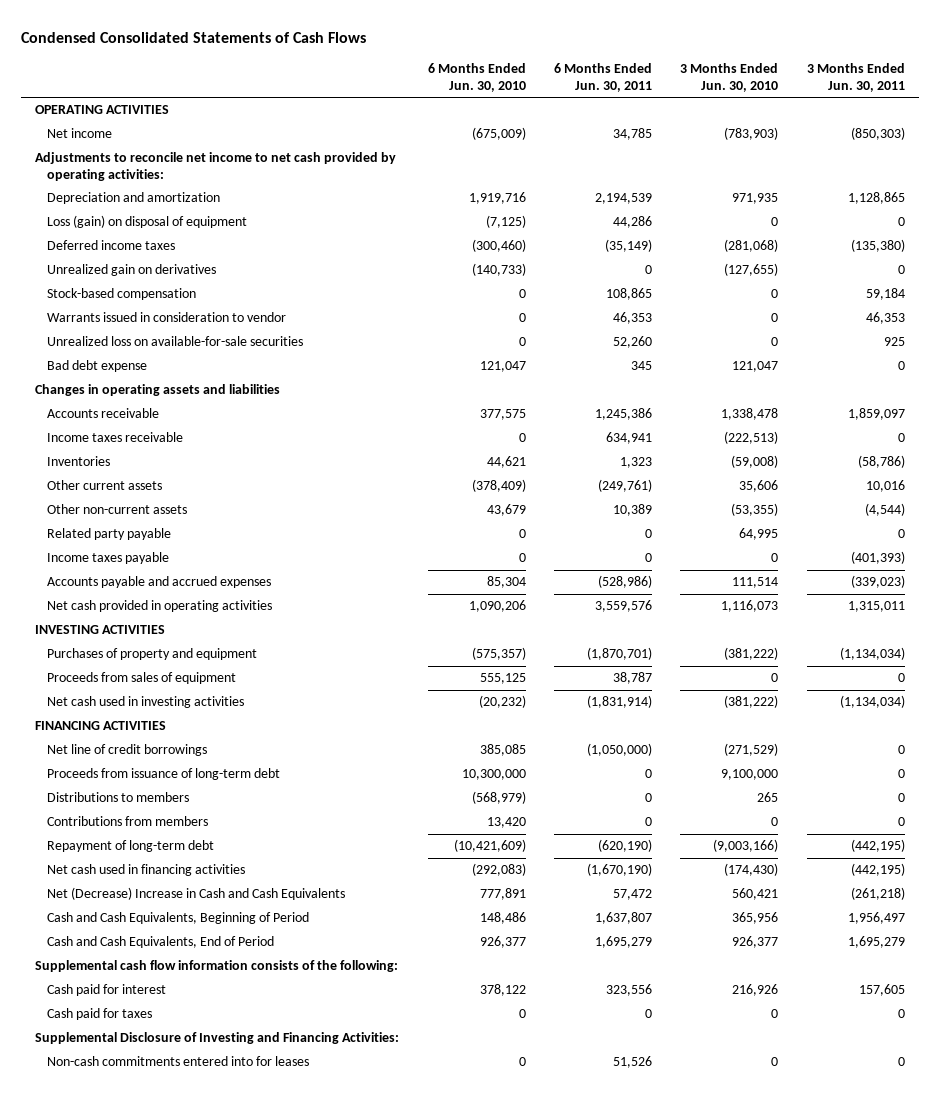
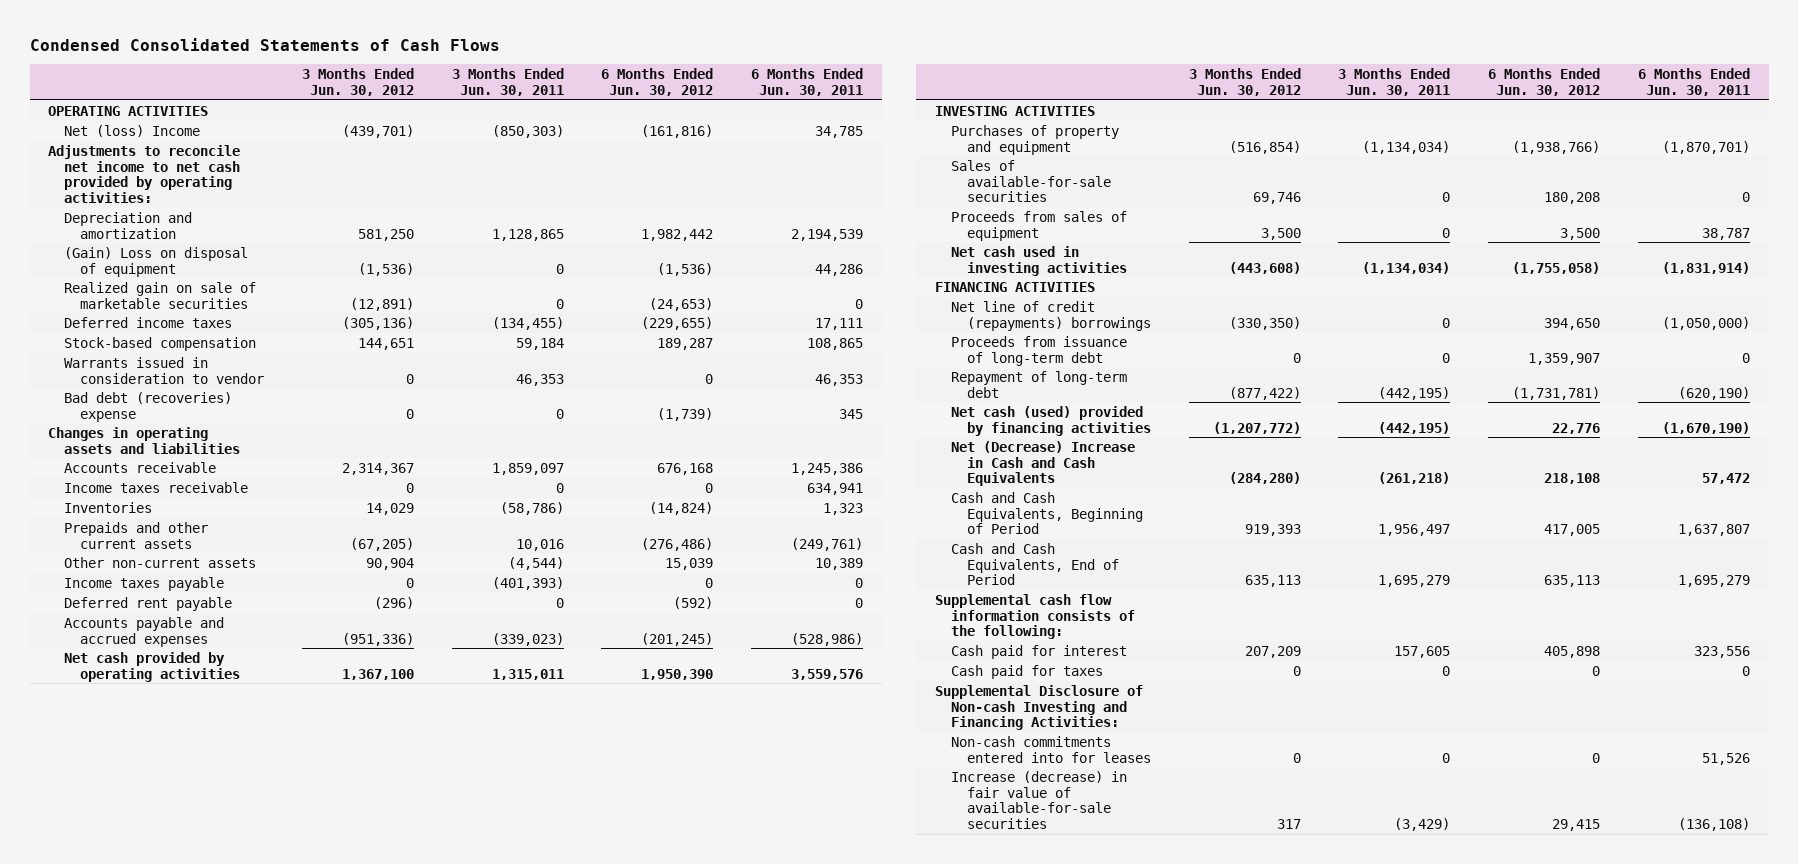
[427,63,526,92] 6 Months Ended Jun. 30, 2010 -> none
[680,63,779,92] 3 Months Ended Jun. 30, 2010 -> none
none -> [302,67,415,96] 3 Months Ended Jun. 30, 2012
none -> [601,67,714,96] 6 Months Ended Jun. 30, 2012
[46,128,112,139] Net income -> [64,124,201,137] Net (loss) Income
[46,264,216,277] Unrealized gain on derivatives -> none
[46,215,247,229] Loss (gain) on disposal of equipment -> [64,246,249,277] (Gain) Loss on disposal of equipment
none -> [64,281,257,309] Realized gain on sale of marketable securities
[605,239,653,253] (35,149) -> [815,317,864,330] 17,111
[850,239,905,253] (135,380) -> [491,316,564,330] (134,455)
[46,336,303,347] Unrealized loss on available-for-sale securities -> none
[46,360,147,373] Bad debt expense -> [64,391,233,422] Bad debt (recoveries) expense
[46,480,162,491] Other current assets -> [64,521,209,549] Prepaids and other current assets
[46,528,171,541] Related party payable -> none
none -> [64,596,233,611] Deferred rent payable
[46,600,272,613] Net cash provided in operating activities -> [64,651,241,682] Net cash provided by operating activities
none -> [950,159,1111,203] Sales of available-for-sale securities
[46,744,207,757] Net line of credit borrowings -> [950,300,1151,331] Net line of credit (repayments) borrowings
[46,792,189,803] Distributions to members -> none
[46,816,208,827] Contributions from members -> none
[46,864,245,877] Net cash used in financing activities -> [950,405,1151,436] Net cash (used) provided by financing activities
[35,1032,400,1045] Supplemental Disclosure of Investing and Financing Activities: -> [934,684,1143,731] Supplemental Disclosure of Non-cash Investing and Financing Activities:
none -> [950,770,1127,830] Increase (decrease) in fair value of available-for-sale securities

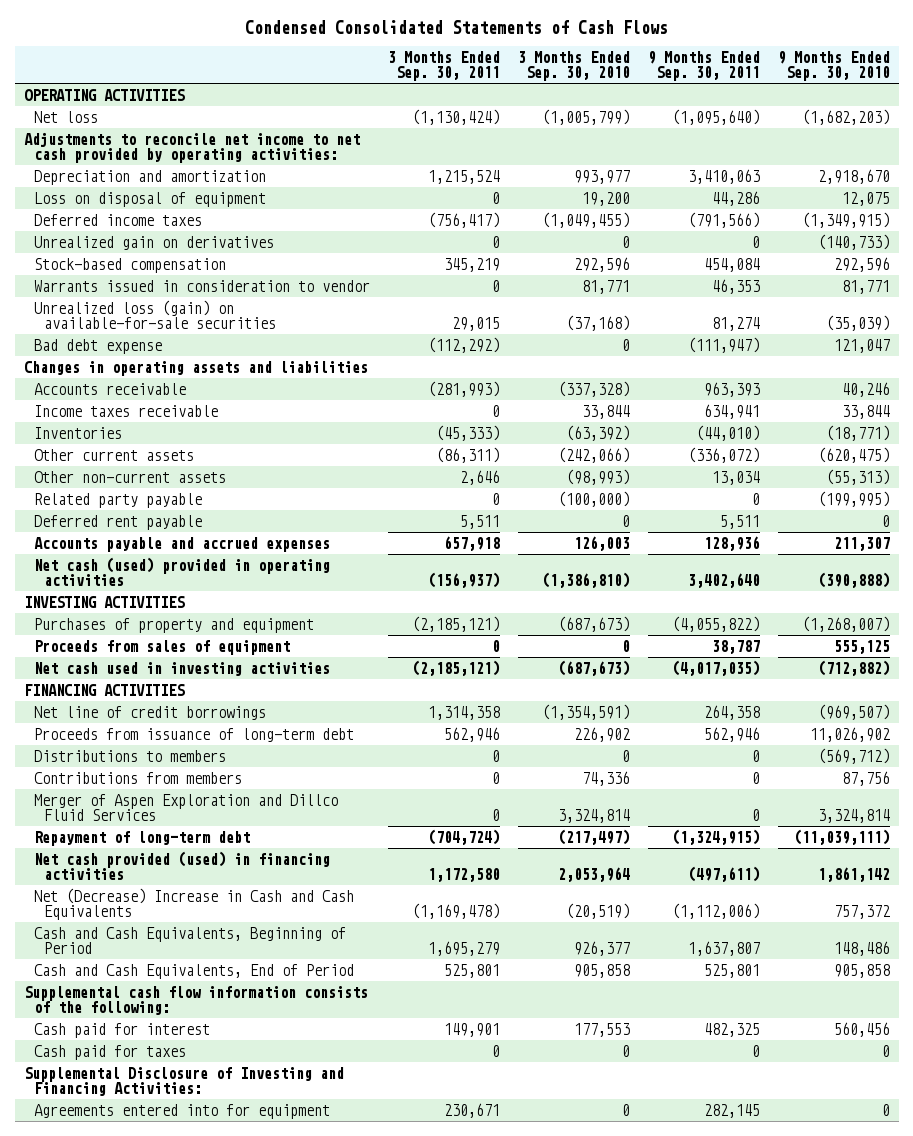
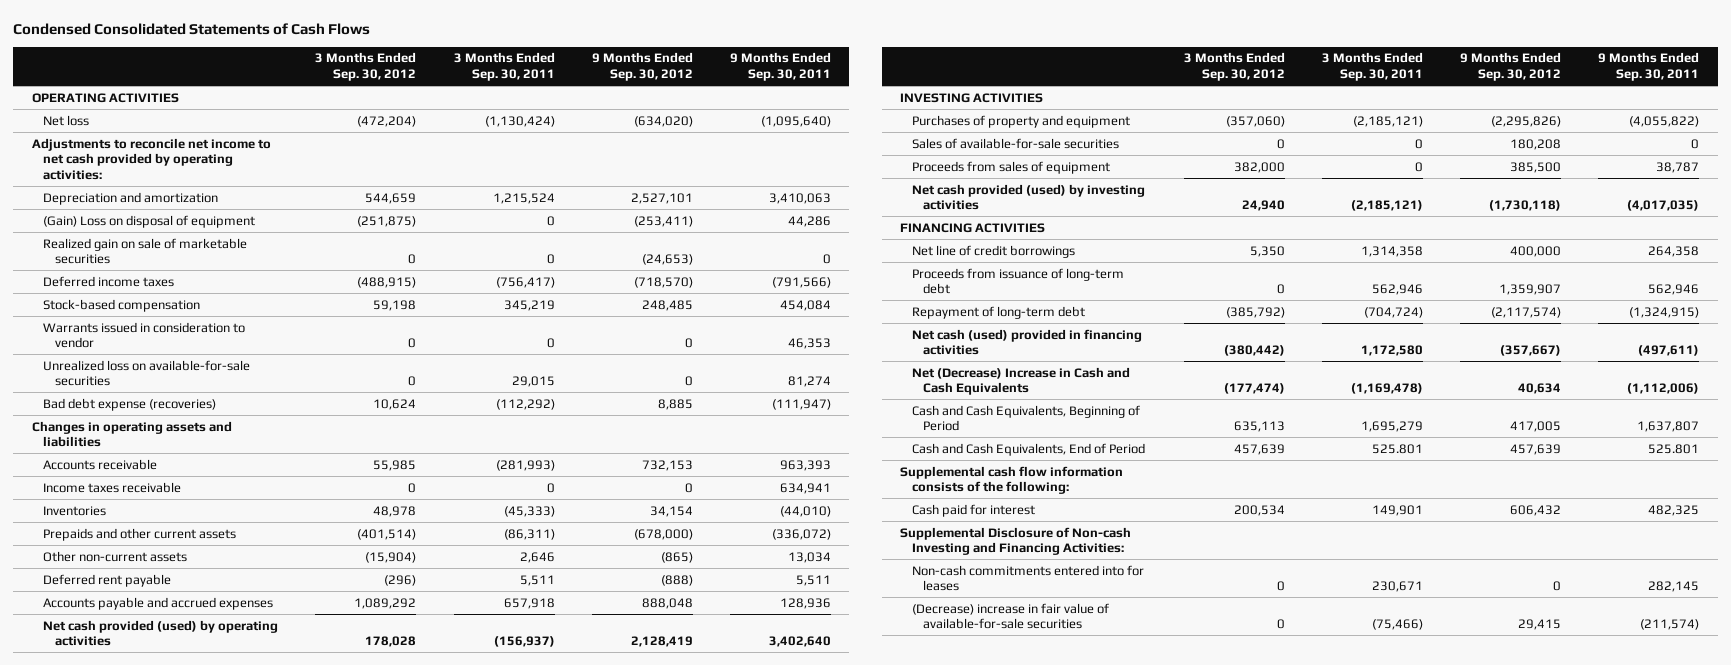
[517,50,630,81] 3 Months Ended Sep. 30, 2010 -> none
[777,50,890,81] 9 Months Ended Sep. 30, 2010 -> none
none -> [315,52,417,81] 3 Months Ended Sep. 30, 2012
none -> [591,52,693,81] 9 Months Ended Sep. 30, 2012
[33,191,266,207] Loss on disposal of equipment -> [43,214,256,228] (Gain) Loss on disposal of equipment
none -> [43,237,248,265] Realized gain on sale of marketable securities
[33,235,274,250] Unrealized gain on derivatives -> none
[33,299,276,329] Unrealized loss (gain) on available-for-sale securities -> [43,359,251,387] Unrealized loss on available-for-sale securities
[33,338,162,354] Bad debt expense -> [43,397,217,411] Bad debt expense (recoveries)
[33,448,194,461] Other current assets -> [43,527,237,541] Prepaids and other current assets
[33,492,202,508] Related party payable -> none
[33,556,330,586] Net cash (used) provided in operating activities -> [43,619,279,647] Net cash provided (used) by operating activities
none -> [911,137,1119,149] Sales of available-for-sale securities
[33,661,330,676] Net cash used in investing activities -> [911,183,1145,211] Net cash provided (used) by investing activities
[33,749,226,762] Distributions to members -> none
[33,771,242,784] Contributions from members -> none
[33,793,338,821] Merger of Aspen Exploration and Dillco Fluid Services -> none
[33,850,330,880] Net cash provided (used) in financing activities -> [911,328,1142,356] Net cash (used) provided in financing activities
[443,963,500,978] 525,801 -> [1372,443,1424,454] 525.801
[703,963,760,978] 525,801 -> [1648,443,1700,454] 525.801
[33,1044,186,1060] Cash paid for taxes -> none
[23,1066,344,1096] Supplemental Disclosure of Investing and Financing Activities: -> [900,526,1132,556] Supplemental Disclosure of Non-cash Investing and Financing Activities:
[33,1103,330,1119] Agreements entered into for equipment -> [911,564,1144,592] Non-cash commitments entered into for leases
none -> [911,602,1109,630] (Decrease) increase in fair value of available-for-sale securities

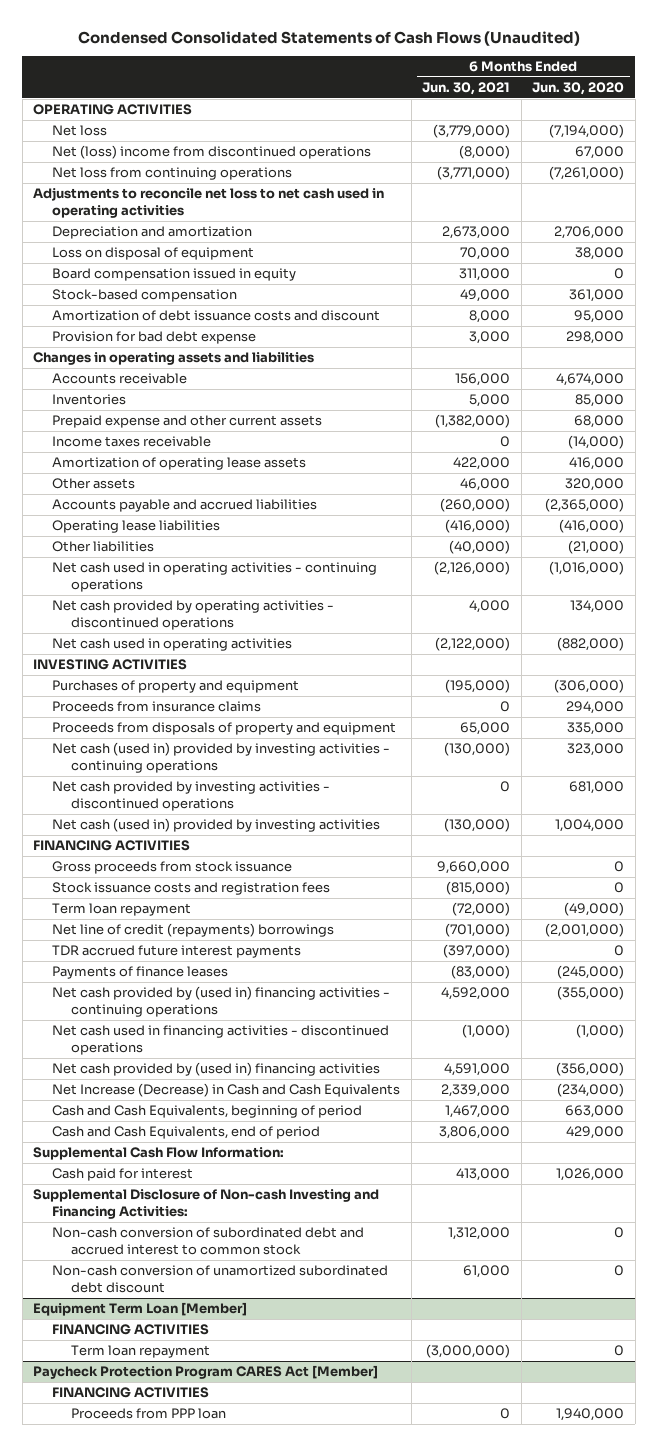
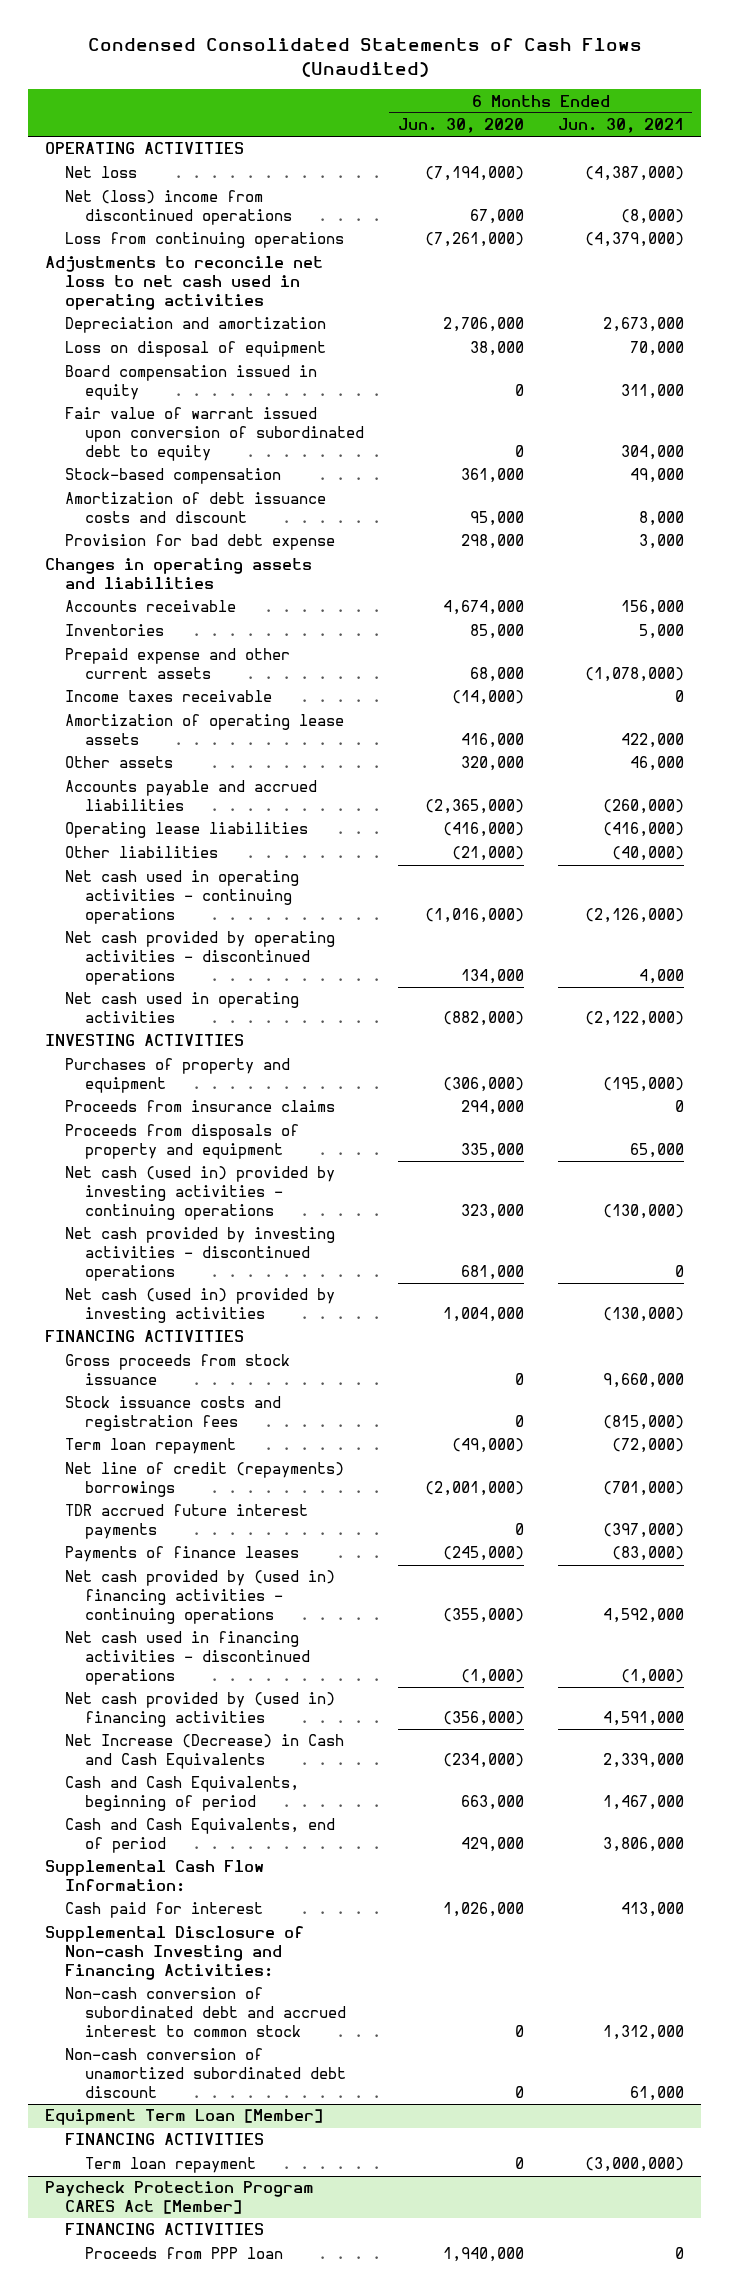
[433,124,511,139] (3,779,000) -> [584,166,684,182] (4,387,000)
[52,167,293,181] Net loss from continuing operations -> [64,232,344,249] Loss from continuing operations
[437,166,511,181] (3,771,000) -> [584,232,684,248] (4,379,000)
none -> [64,407,364,461] Fair value of warrant issued upon conversion of subordinated debt to equity
[435,414,511,429] (1,382,000) -> [584,667,684,683] (1,078,000)

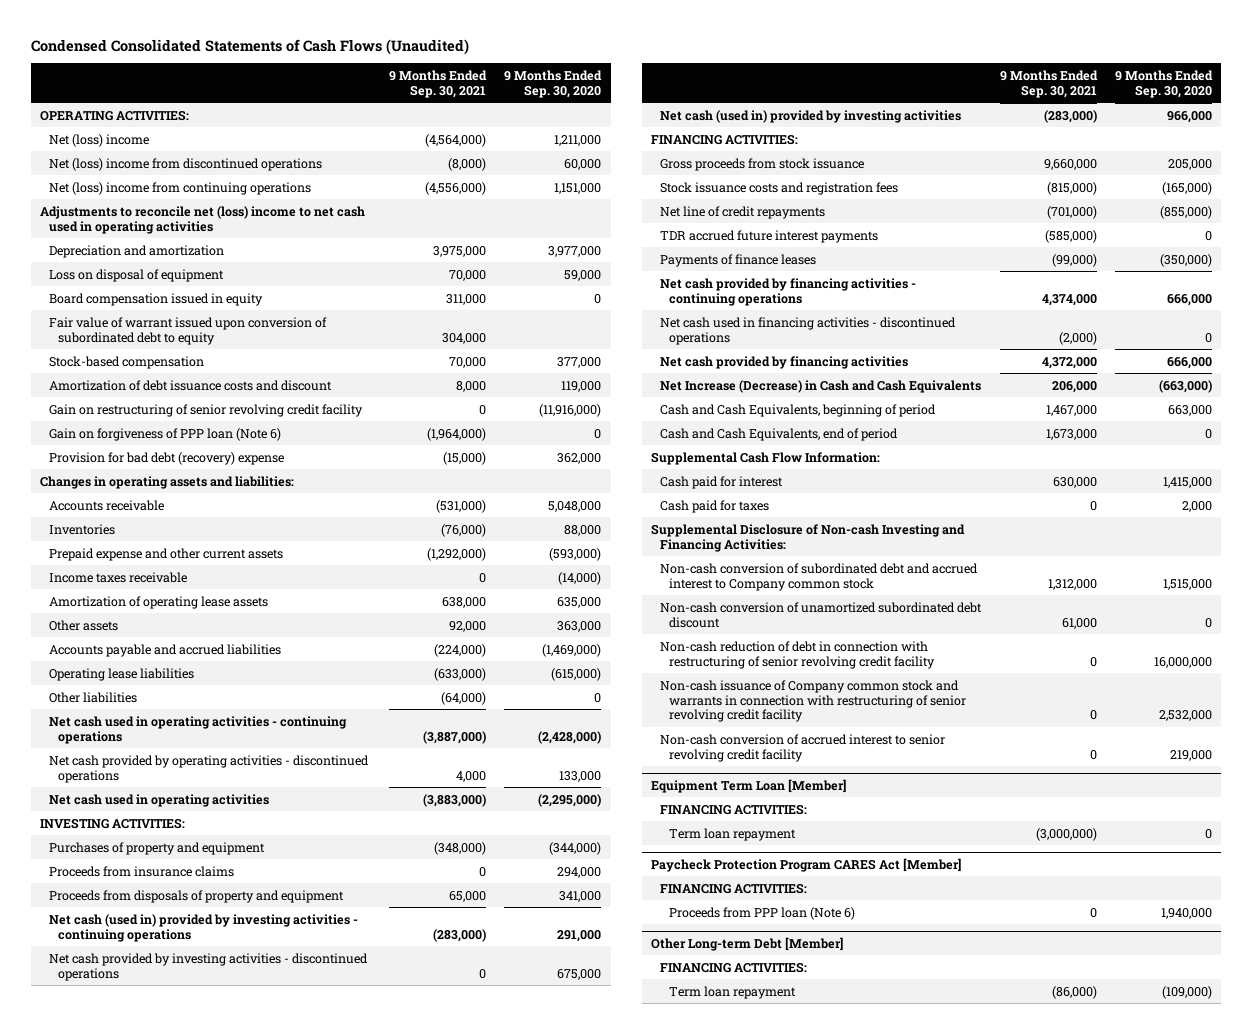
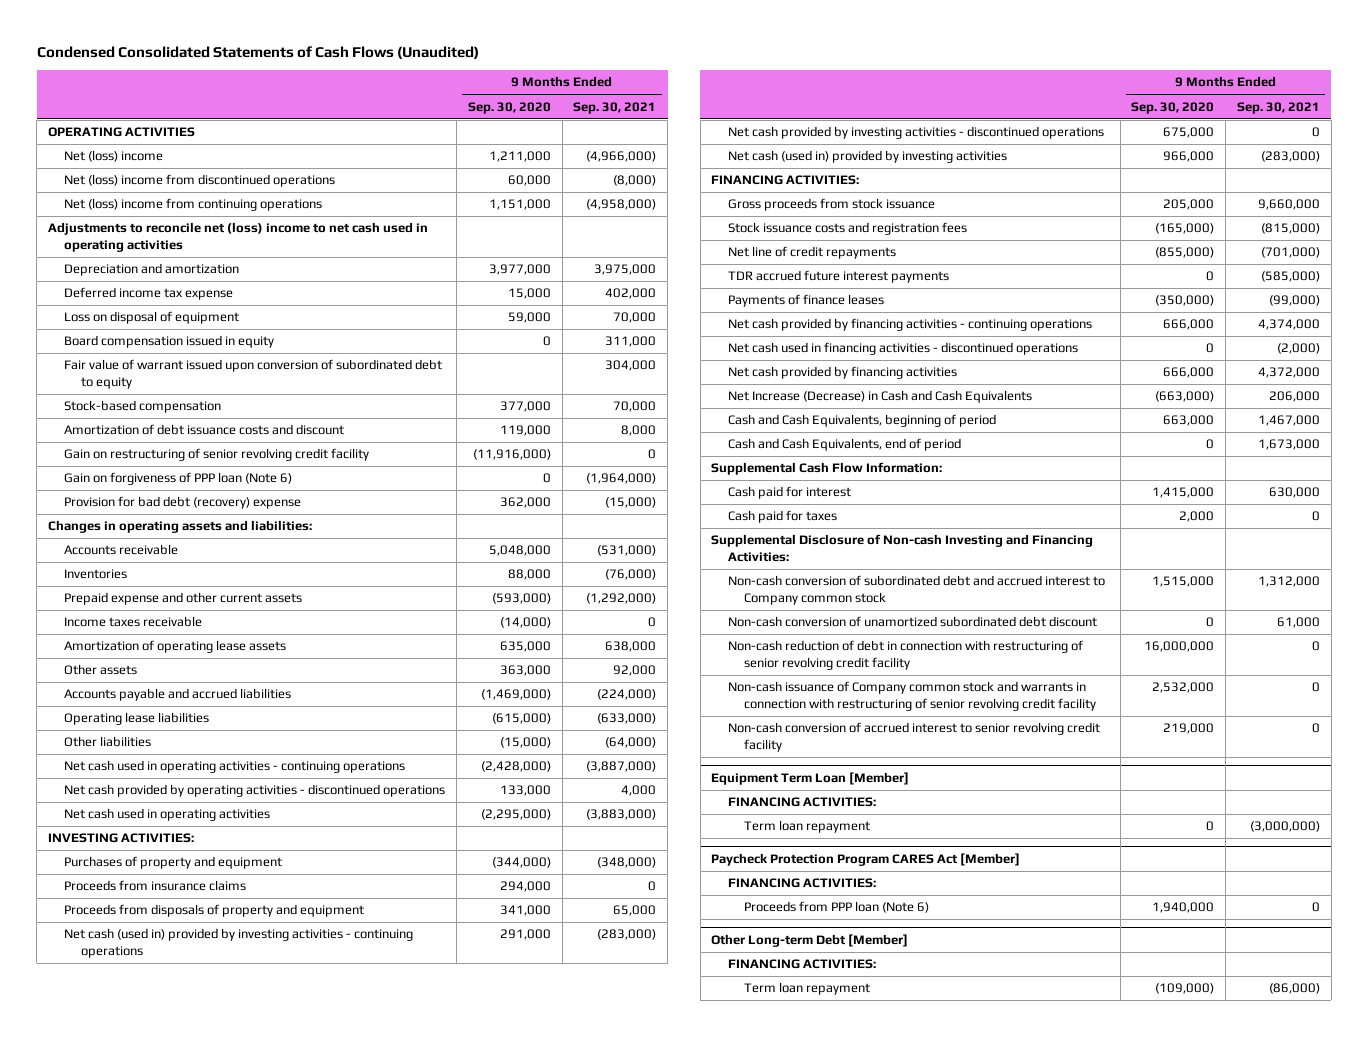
[40,109,190,121] OPERATING ACTIVITIES: -> [47,127,195,138] OPERATING ACTIVITIES
[424,133,486,147] (4,564,000) -> [586,151,657,163] (4,966,000)
[424,181,486,195] (4,556,000) -> [586,199,657,211] (4,958,000)
none -> [64,287,234,301] Deferred income tax expense
[594,692,602,703] 0 -> [499,737,551,749] (15,000)

